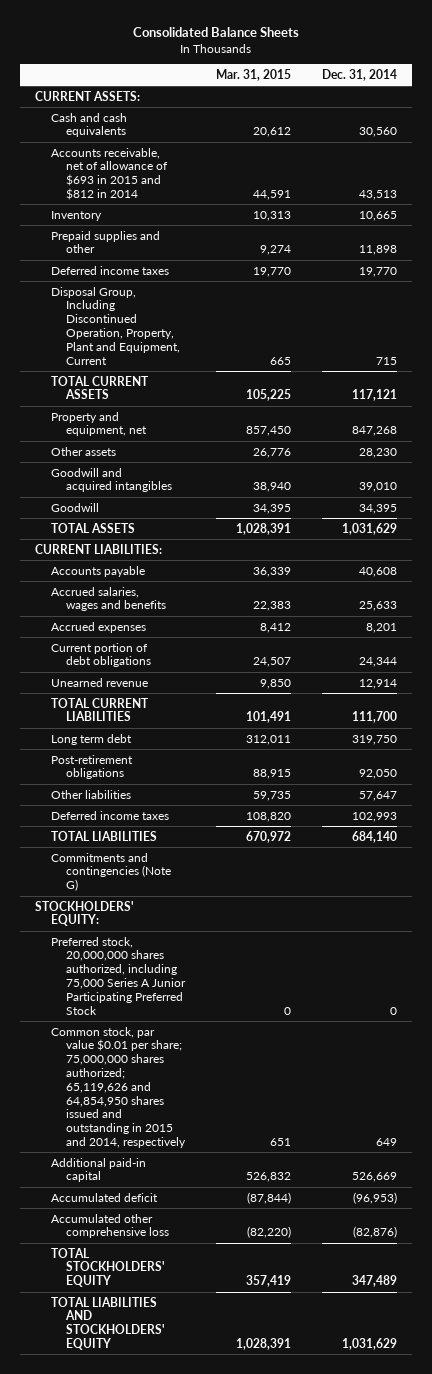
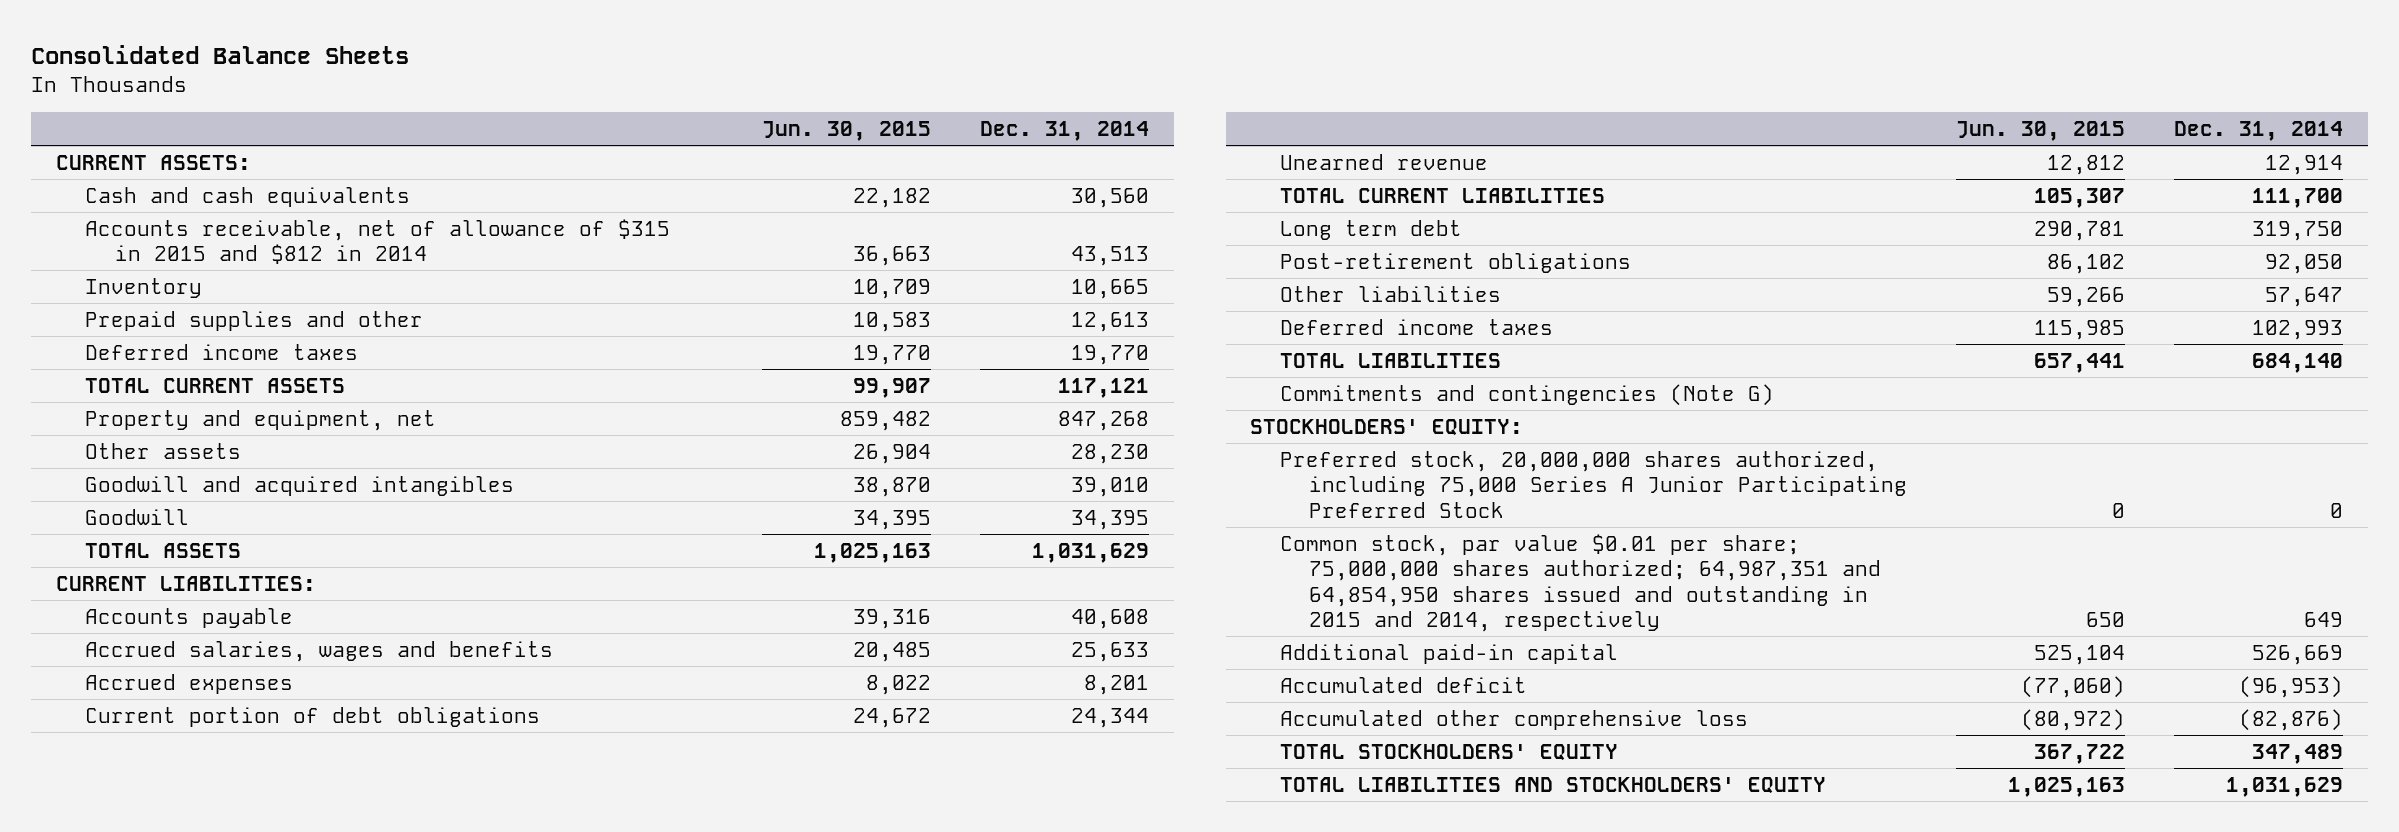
[215,68,291,81] Mar. 31, 2015 -> none
none -> [761,121,931,142] Jun. 30, 2015
[50,147,168,200] Accounts receivable, net of allowance of $693 in 2015 and $812 in 2014 -> [85,218,671,265] Accounts receivable, net of allowance of $315 in 2015 and $812 in 2014
[358,245,397,256] 11,898 -> [1071,311,1150,332] 12,613
[50,286,180,365] Disposal Group, Including Discontinued Operation, Property, Plant and Equipment, Current -> none
[50,1026,186,1148] Common stock, par value $0.01 per share; 75,000,000 shares authorized; 65,119,626 and 64,854,950 shares issued and outstanding in 2015 and 2014, respectively -> [1279,533,1881,633] Common stock, par value $0.01 per share; 75,000,000 shares authorized; 64,987,351 and 64,854,950 shares issued and outstanding in 2015 and 2014, respectively

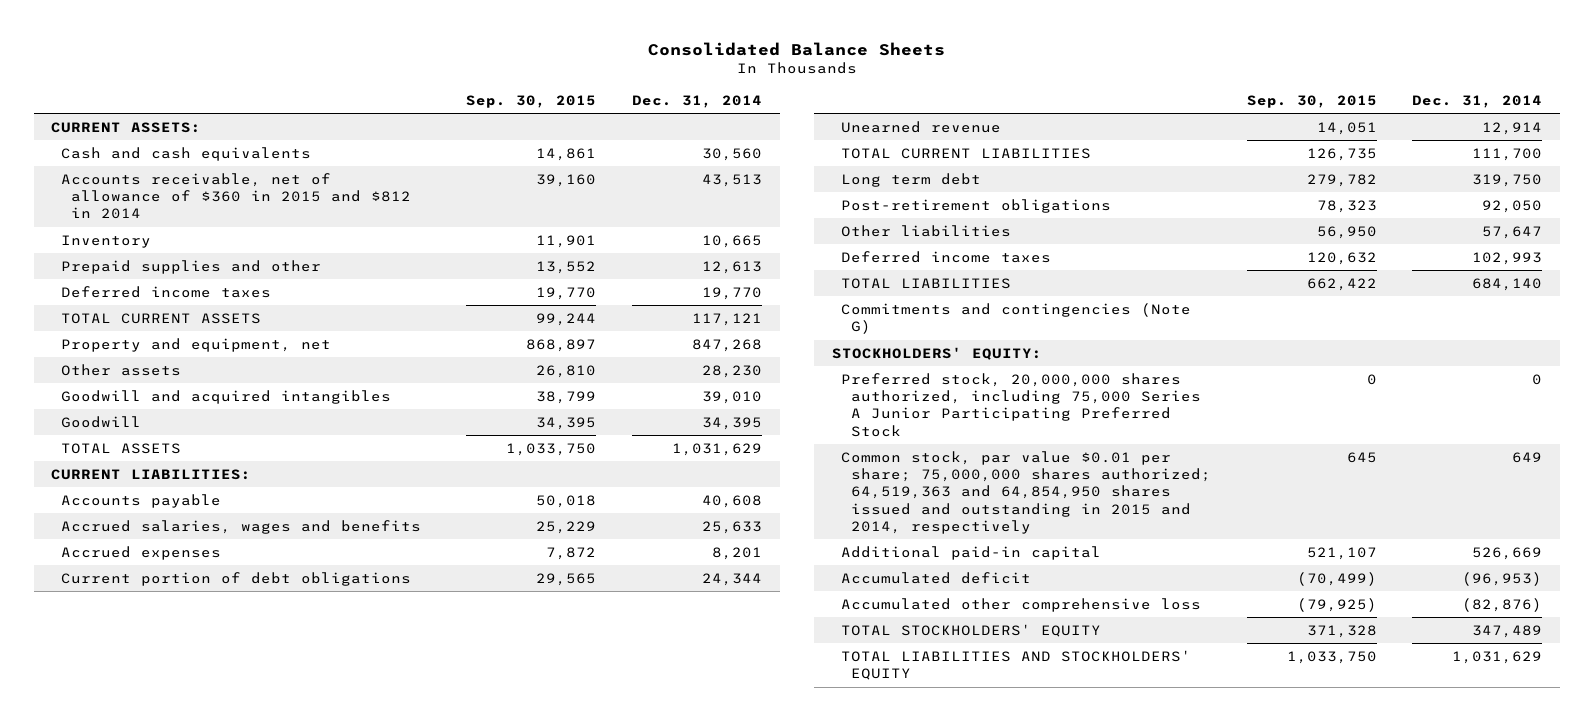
[761,121,931,142] Jun. 30, 2015 -> none
none -> [466,94,597,108] Sep. 30, 2015
[85,218,671,265] Accounts receivable, net of allowance of $315 in 2015 and $812 in 2014 -> [61,173,411,220] Accounts receivable, net of allowance of $360 in 2015 and $812 in 2014
[1279,533,1881,633] Common stock, par value $0.01 per share; 75,000,000 shares authorized; 64,987,351 and 64,854,950 shares issued and outstanding in 2015 and 2014, respectively -> [841,451,1212,534] Common stock, par value $0.01 per share; 75,000,000 shares authorized; 64,519,363 and 64,854,950 shares issued and outstanding in 2015 and 2014, respectively

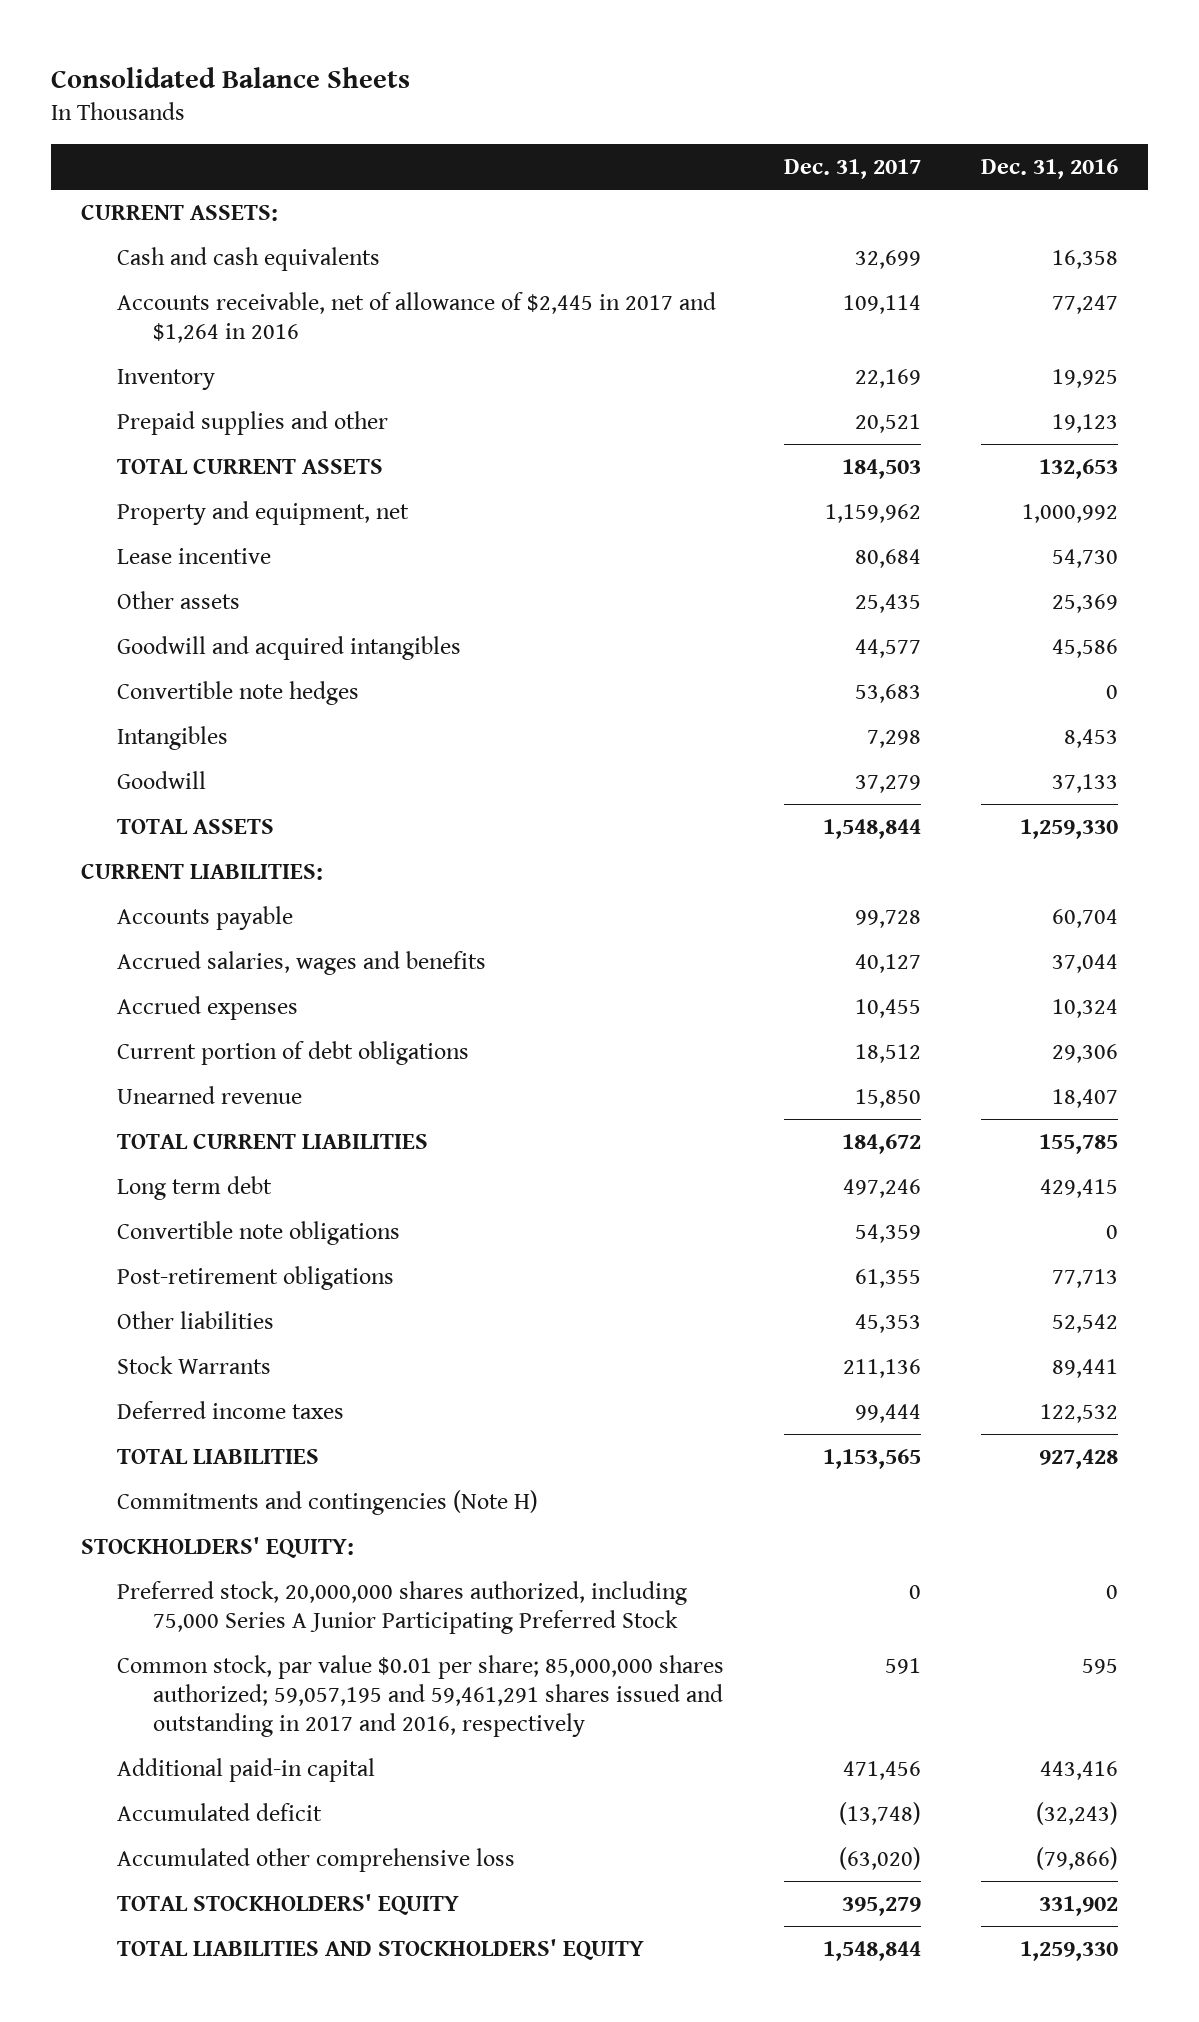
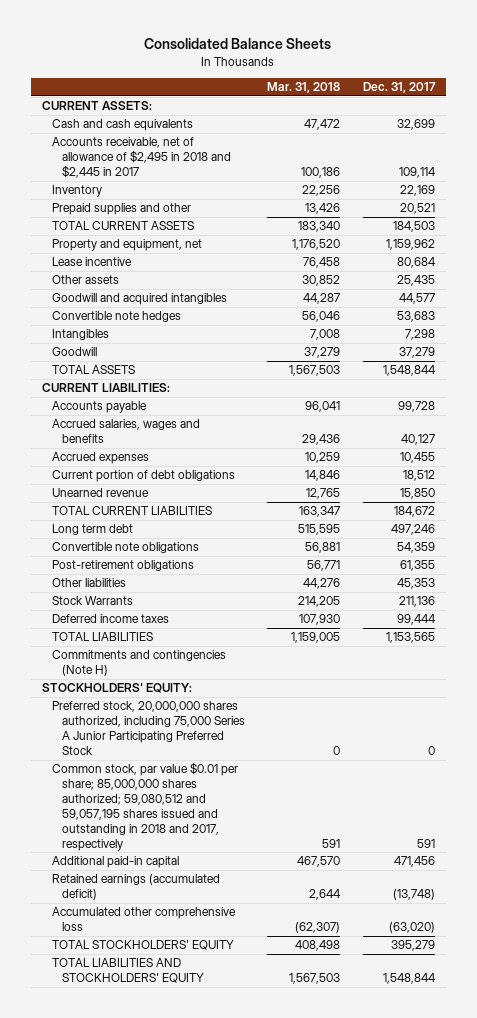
[981,158,1119,179] Dec. 31, 2016 -> none
none -> [267,81,341,93] Mar. 31, 2018
[116,292,716,343] Accounts receivable, net of allowance of $2,445 in 2017 and $1,264 in 2016 -> [51,137,231,179] Accounts receivable, net of allowance of $2,495 in 2018 and $2,445 in 2017
[116,1655,724,1737] Common stock, par value $0.01 per share; 85,000,000 shares authorized; 59,057,195 and 59,461,291 shares issued and outstanding in 2017 and 2016, respectively -> [51,762,238,851] Common stock, par value $0.01 per share; 85,000,000 shares authorized; 59,080,512 and 59,057,195 shares issued and outstanding in 2018 and 2017, respectively
[116,1803,322,1822] Accumulated deficit -> [51,874,220,901] Retained earnings (accumulated deficit)

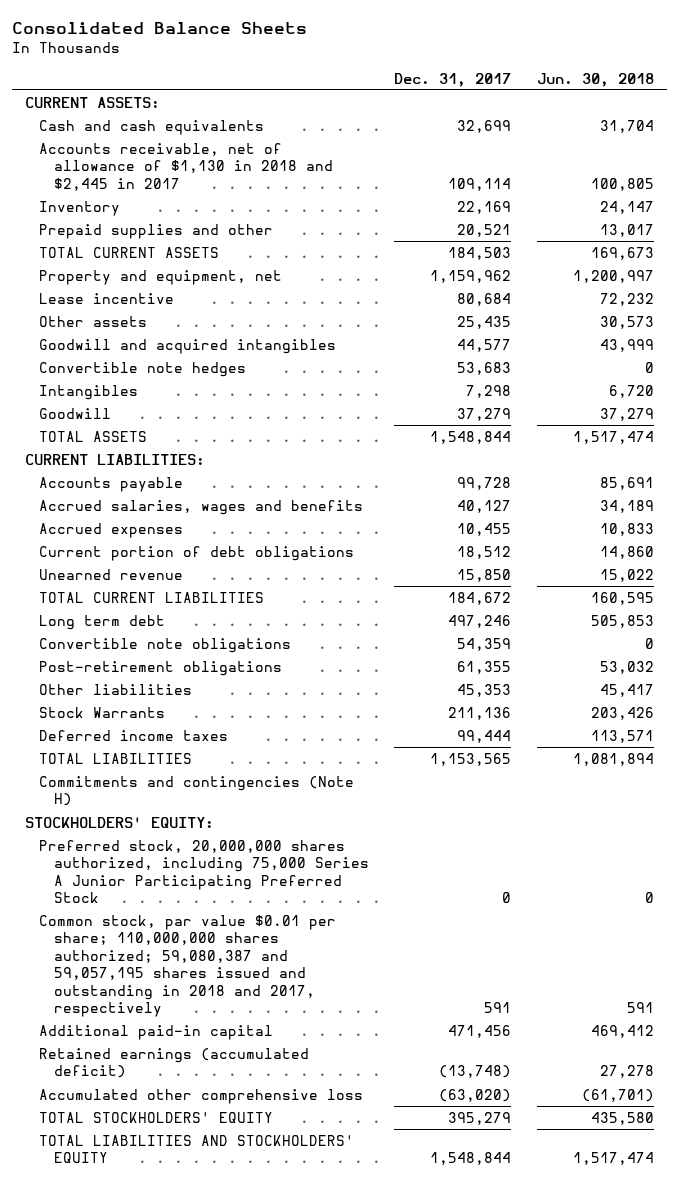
[267,81,341,93] Mar. 31, 2018 -> none
none -> [537,72,655,87] Jun. 30, 2018
[51,137,231,179] Accounts receivable, net of allowance of $2,495 in 2018 and $2,445 in 2017 -> [39,142,333,191] Accounts receivable, net of allowance of $1,130 in 2018 and $2,445 in 2017
[51,762,238,851] Common stock, par value $0.01 per share; 85,000,000 shares authorized; 59,080,512 and 59,057,195 shares issued and outstanding in 2018 and 2017, respectively -> [39,914,337,1018] Common stock, par value $0.01 per share; 110,000,000 shares authorized; 59,080,387 and 59,057,195 shares issued and outstanding in 2018 and 2017, respectively

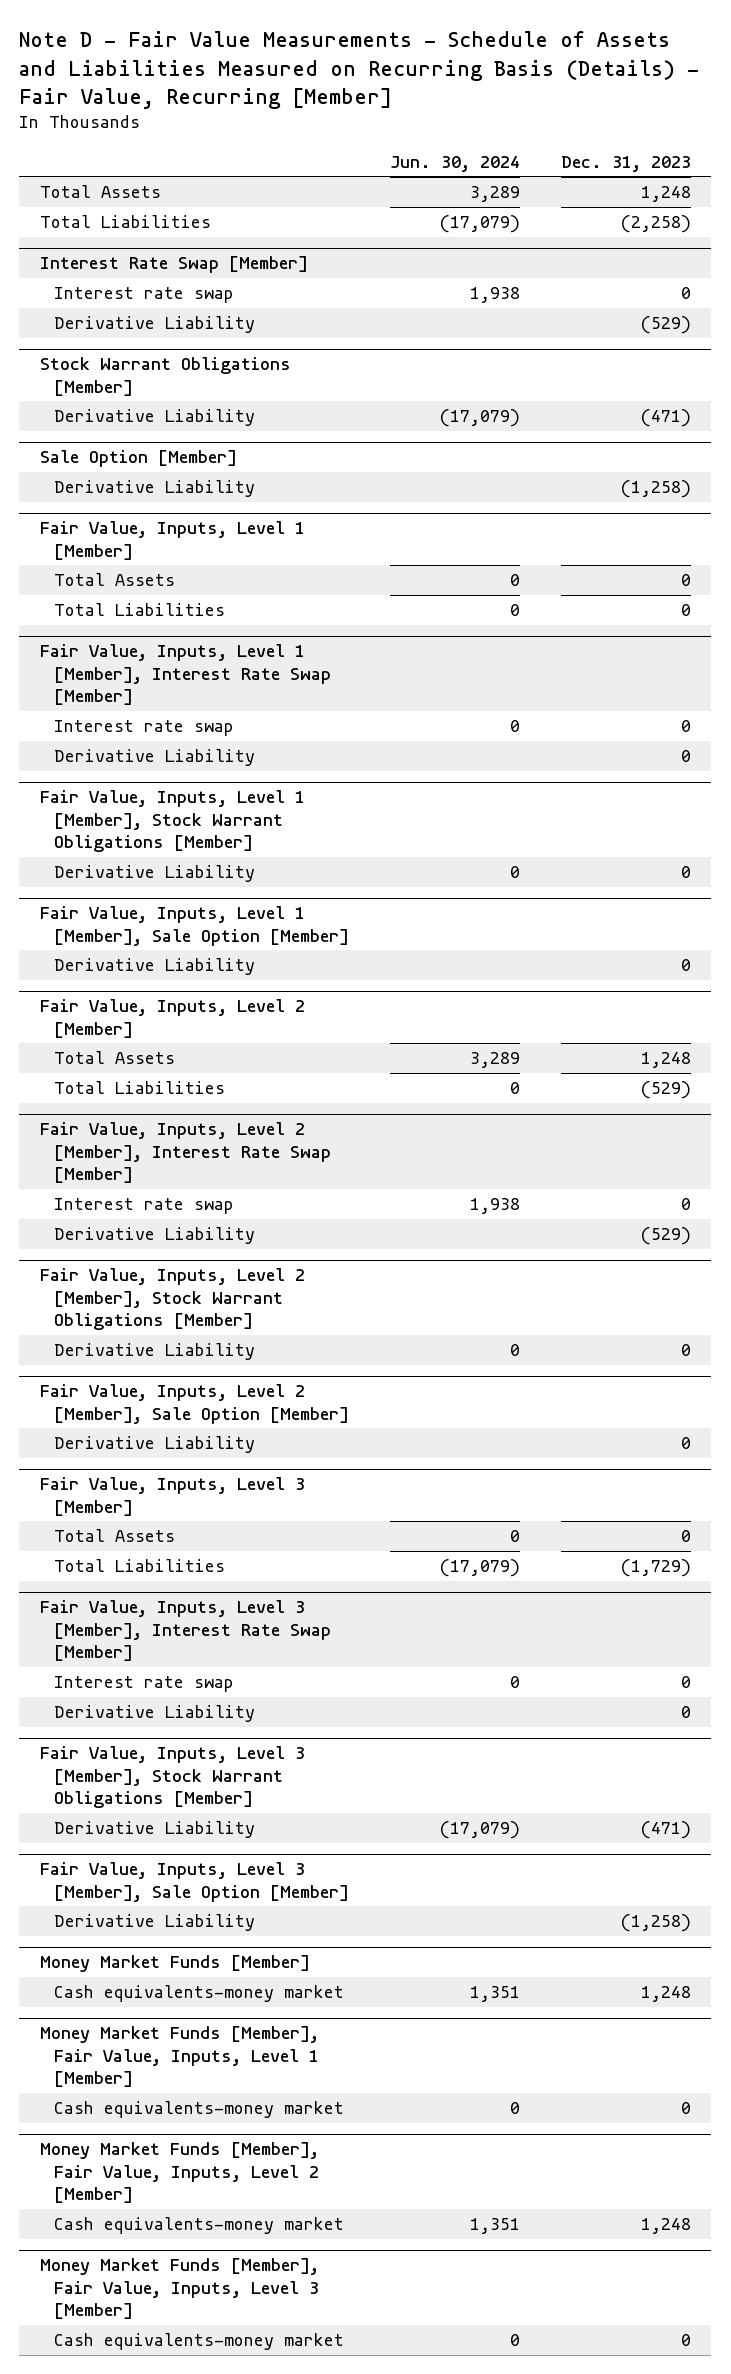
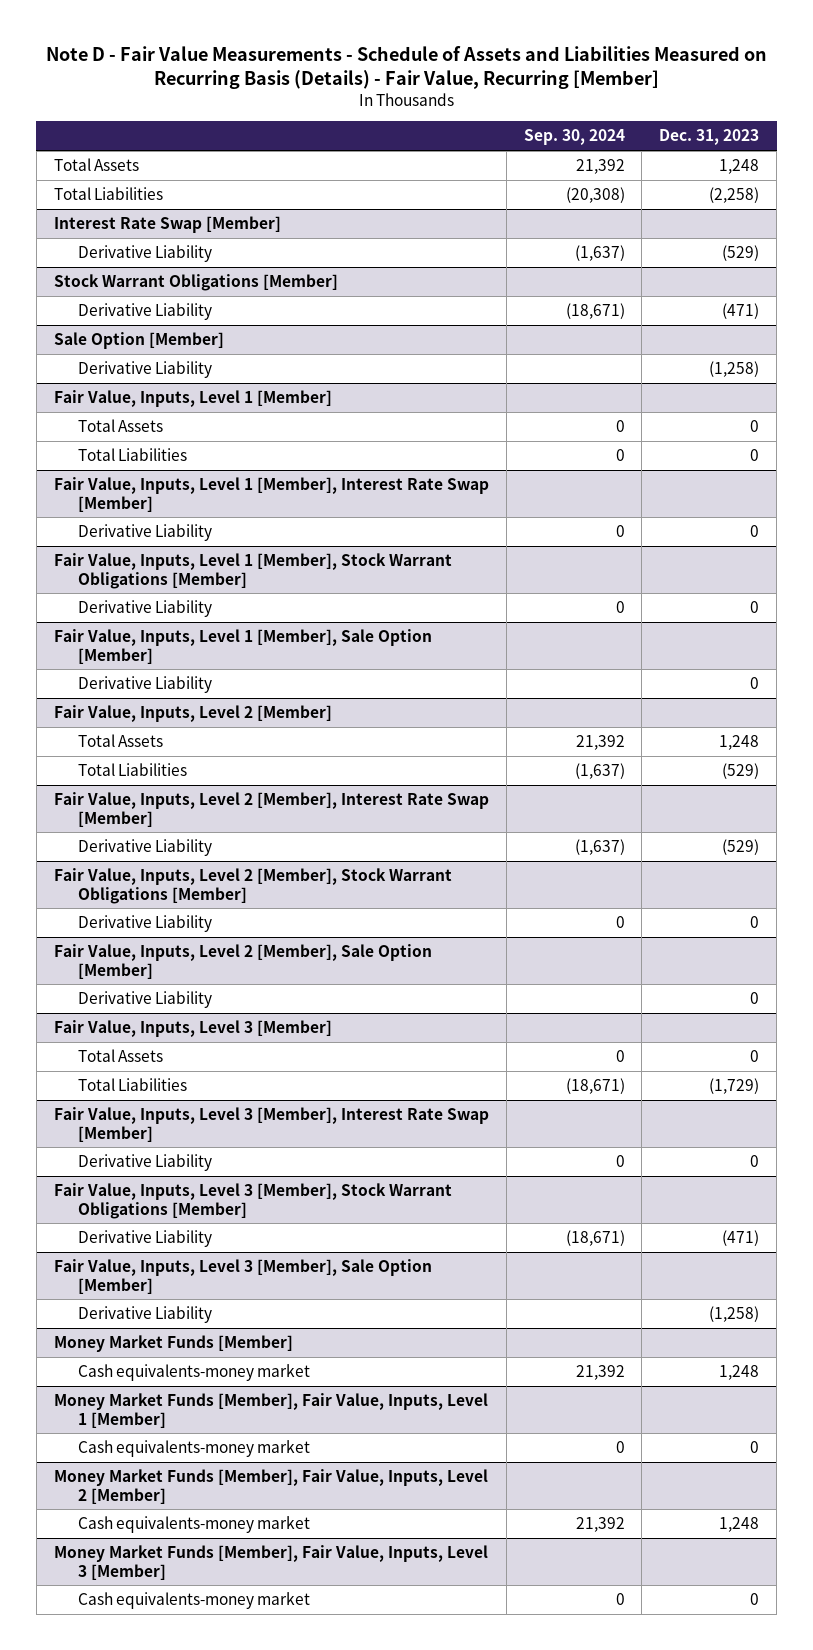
[389,155,520,172] Jun. 30, 2024 -> none
none -> [523,129,625,146] Sep. 30, 2024
[53,287,234,304] Interest rate swap -> none
[53,720,234,737] Interest rate swap -> none
[53,1198,234,1215] Interest rate swap -> none
[53,1676,234,1693] Interest rate swap -> none

